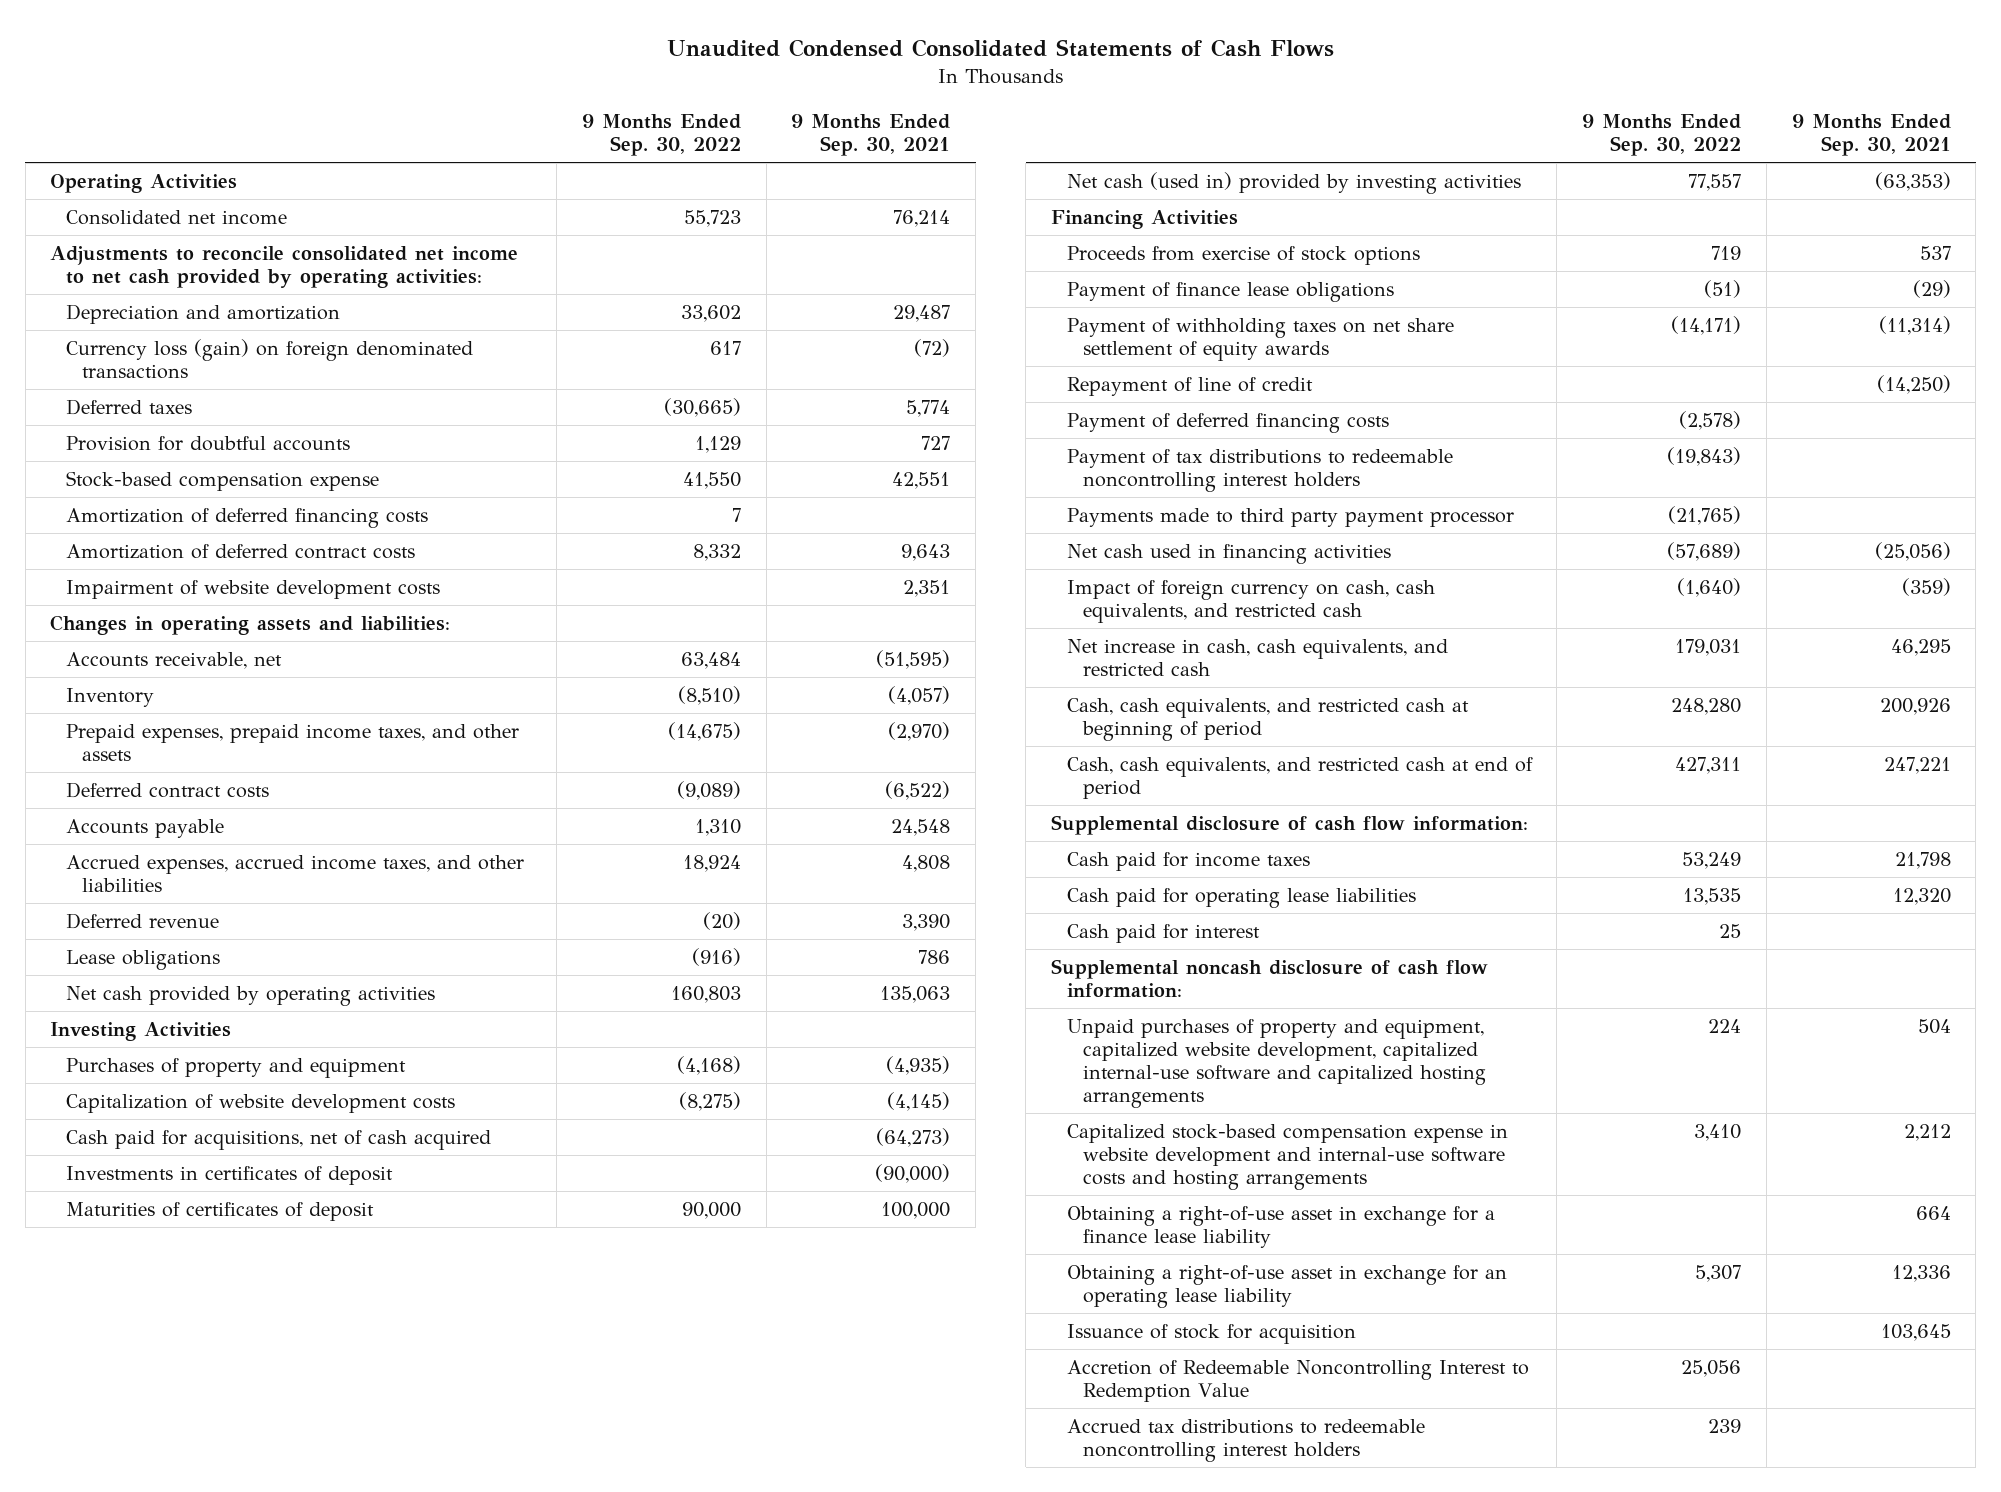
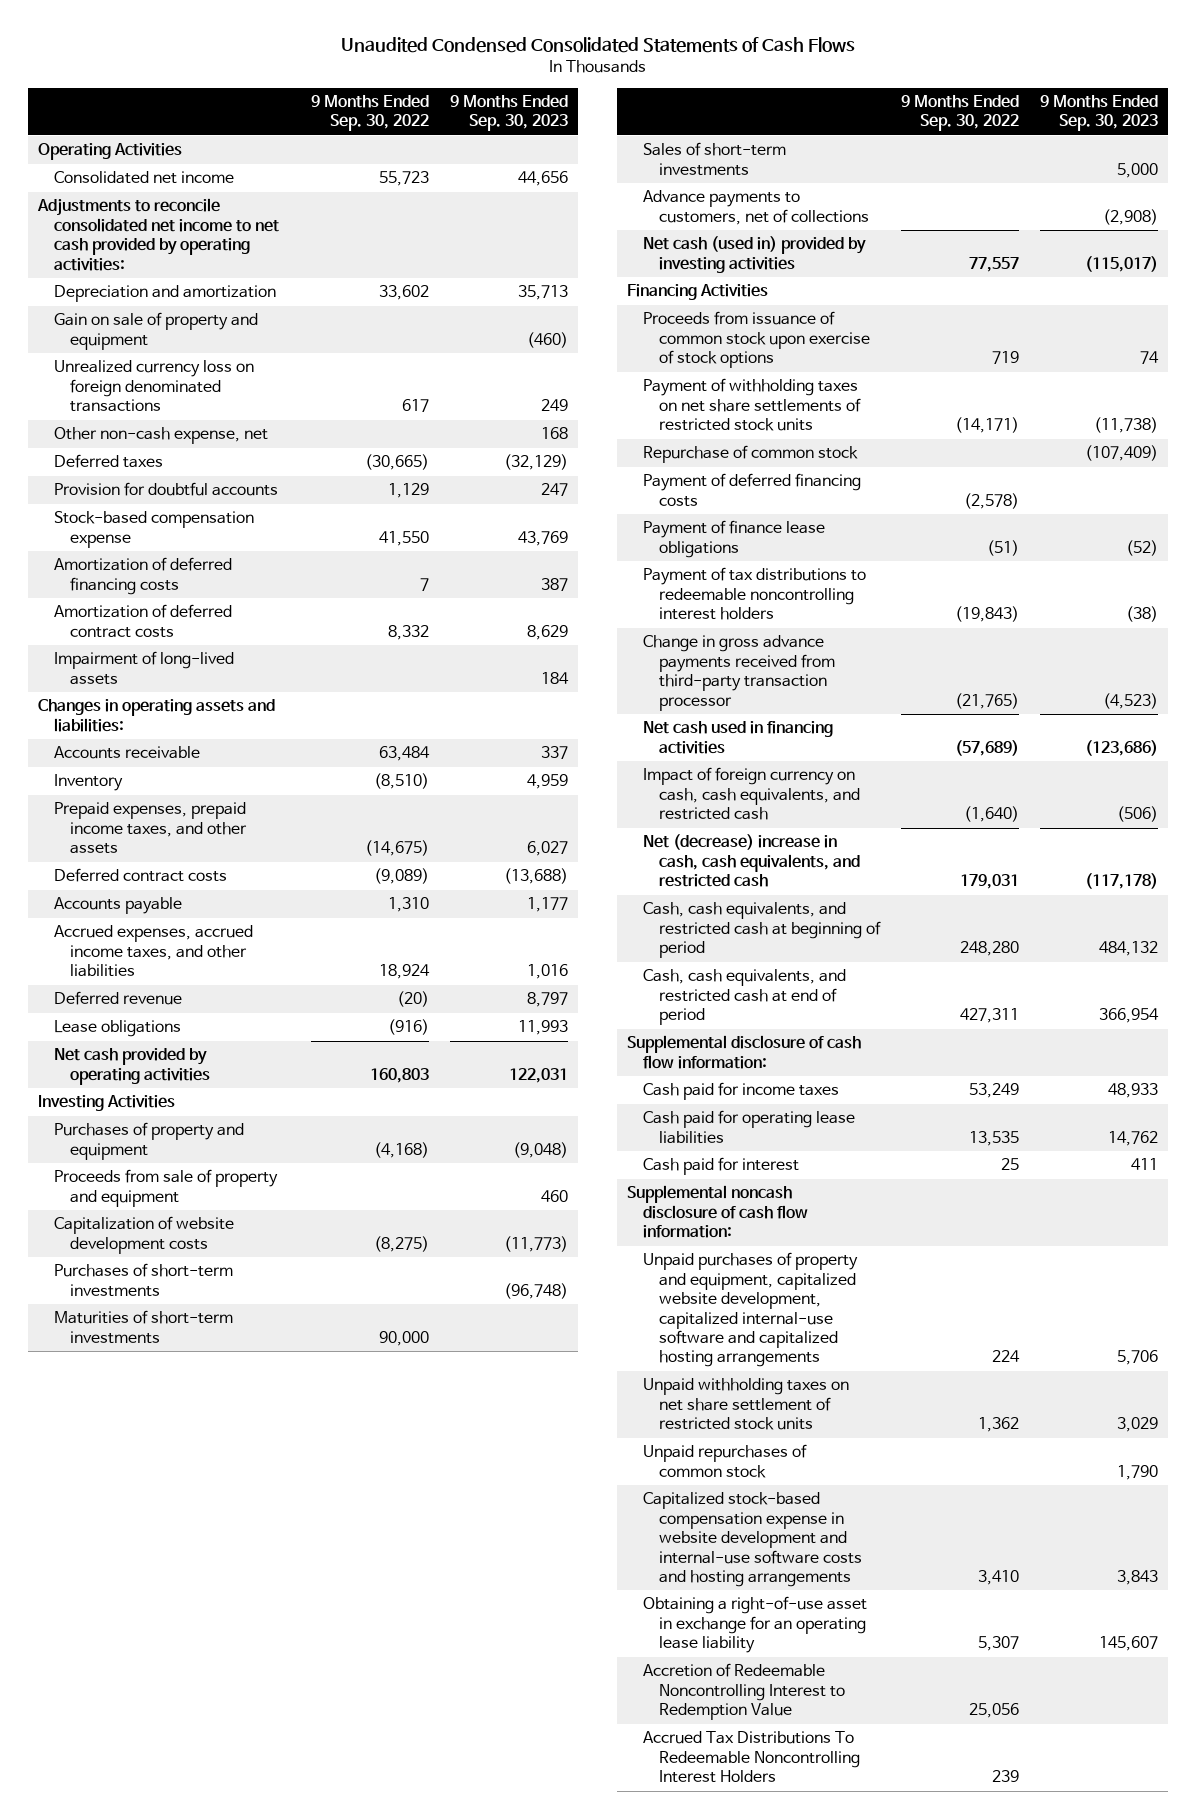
[791,114,951,157] 9 Months Ended Sep. 30, 2021 -> none
none -> [450,94,569,132] 9 Months Ended Sep. 30, 2023
none -> [53,312,258,350] Gain on sale of property and equipment
[66,338,474,380] Currency loss (gain) on foreign denominated transactions -> [53,360,254,413] Unrealized currency loss on foreign denominated transactions
none -> [53,427,268,445] Other non-cash expense, net
[66,579,441,599] Impairment of website development costs -> none
none -> [53,651,234,685] Impairment of long-lived assets
[66,651,283,669] Accounts receivable, net -> [53,746,200,760] Accounts receivable
none -> [53,1169,278,1207] Proceeds from sale of property and equipment
[66,1129,492,1150] Cash paid for acquisitions, net of cash acquired -> none
[66,1165,394,1185] Investments in certificates of deposit -> none
[66,1201,375,1221] Maturities of certificates of deposit -> none
none -> [53,1263,233,1297] Purchases of short-term investments
none -> [53,1310,233,1344] Maturities of short-term investments
none -> [643,142,787,176] Sales of short-term investments
none -> [643,190,870,225] Advance payments to customers, net of collections
[1066,376,1313,396] Repayment of line of credit -> none
[1066,245,1420,265] Proceeds from exercise of stock options -> [643,311,871,369] Proceeds from issuance of common stock upon exercise of stock options
[1066,317,1454,362] Payment of withholding taxes on net share settlement of equity awards -> [643,378,862,432] Payment of withholding taxes on net share settlements of restricted stock units
none -> [643,445,859,464] Repurchase of common stock
[1066,281,1394,302] Payment of finance lease obligations -> [643,520,826,558] Payment of finance lease obligations
[1066,507,1514,527] Payments made to third party payment processor -> [643,635,836,711] Change in gross advance payments received from third-party transaction processor
[1066,638,1448,677] Net increase in cash, cash equivalents, and restricted cash -> [643,834,861,888] Net (decrease) increase in cash, cash equivalents, and restricted cash
none -> [643,1378,850,1431] Unpaid withholding taxes on net share settlement of restricted stock units
none -> [643,1444,808,1478] Unpaid repurchases of common stock
[1066,1205,1495,1249] Obtaining a right-of-use asset in exchange for a finance lease liability -> none
[1066,1323,1356,1344] Issuance of stock for acquisition -> none
[1066,1418,1425,1463] Accrued tax distributions to redeemable noncontrolling interest holders -> [643,1731,861,1784] Accrued Tax Distributions To Redeemable Noncontrolling Interest Holders

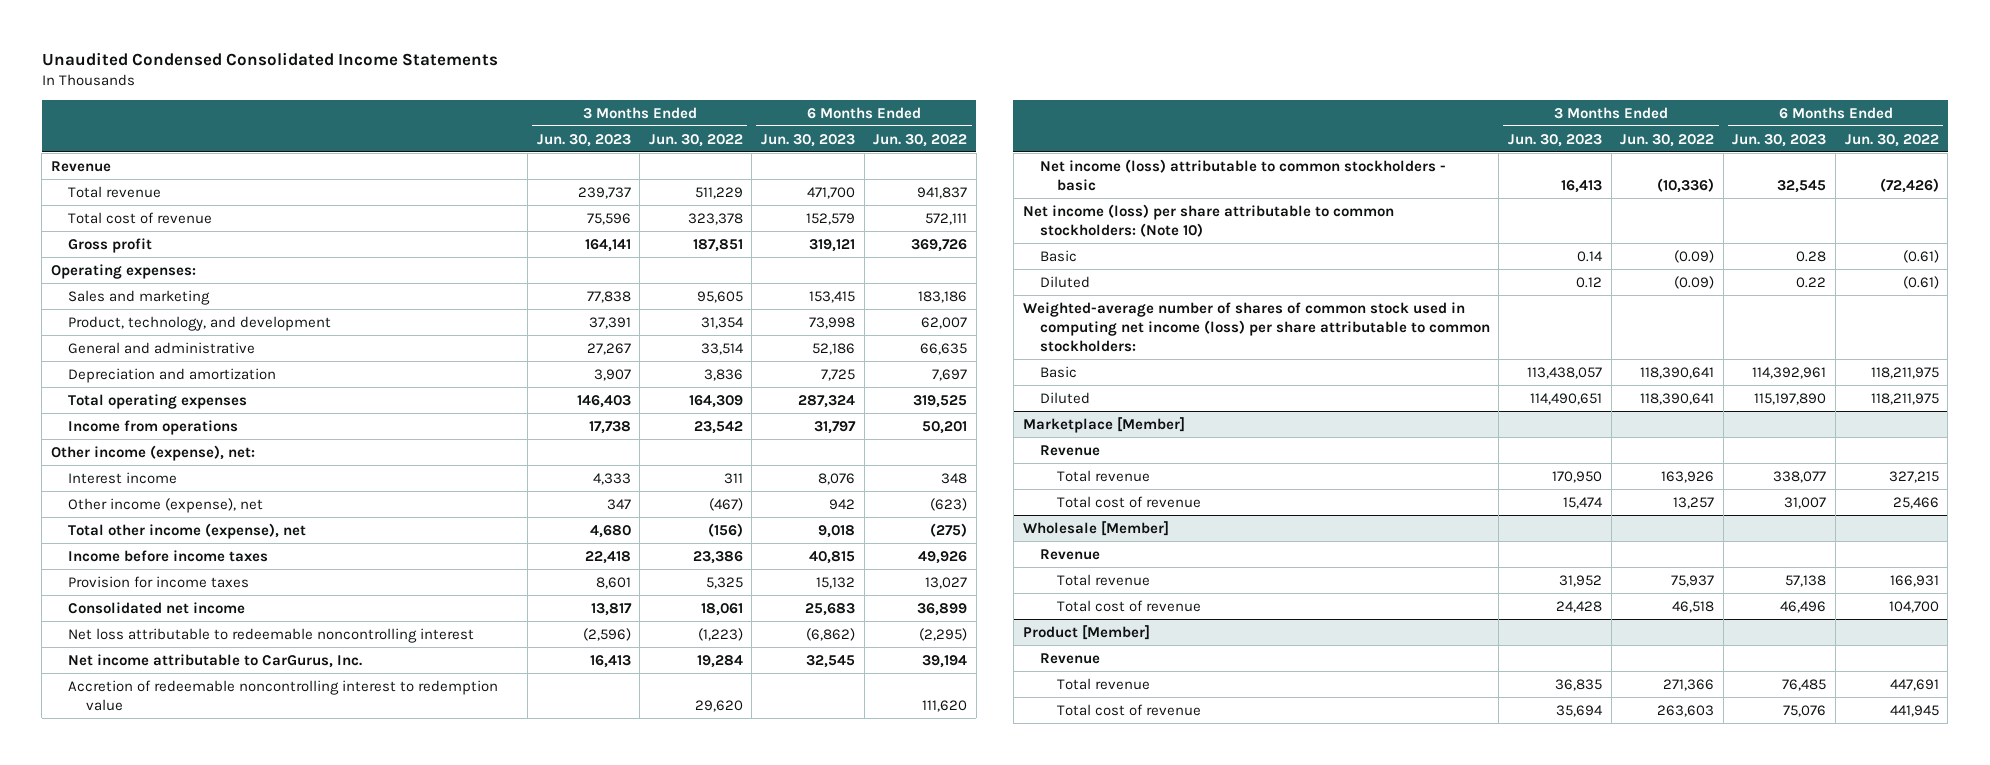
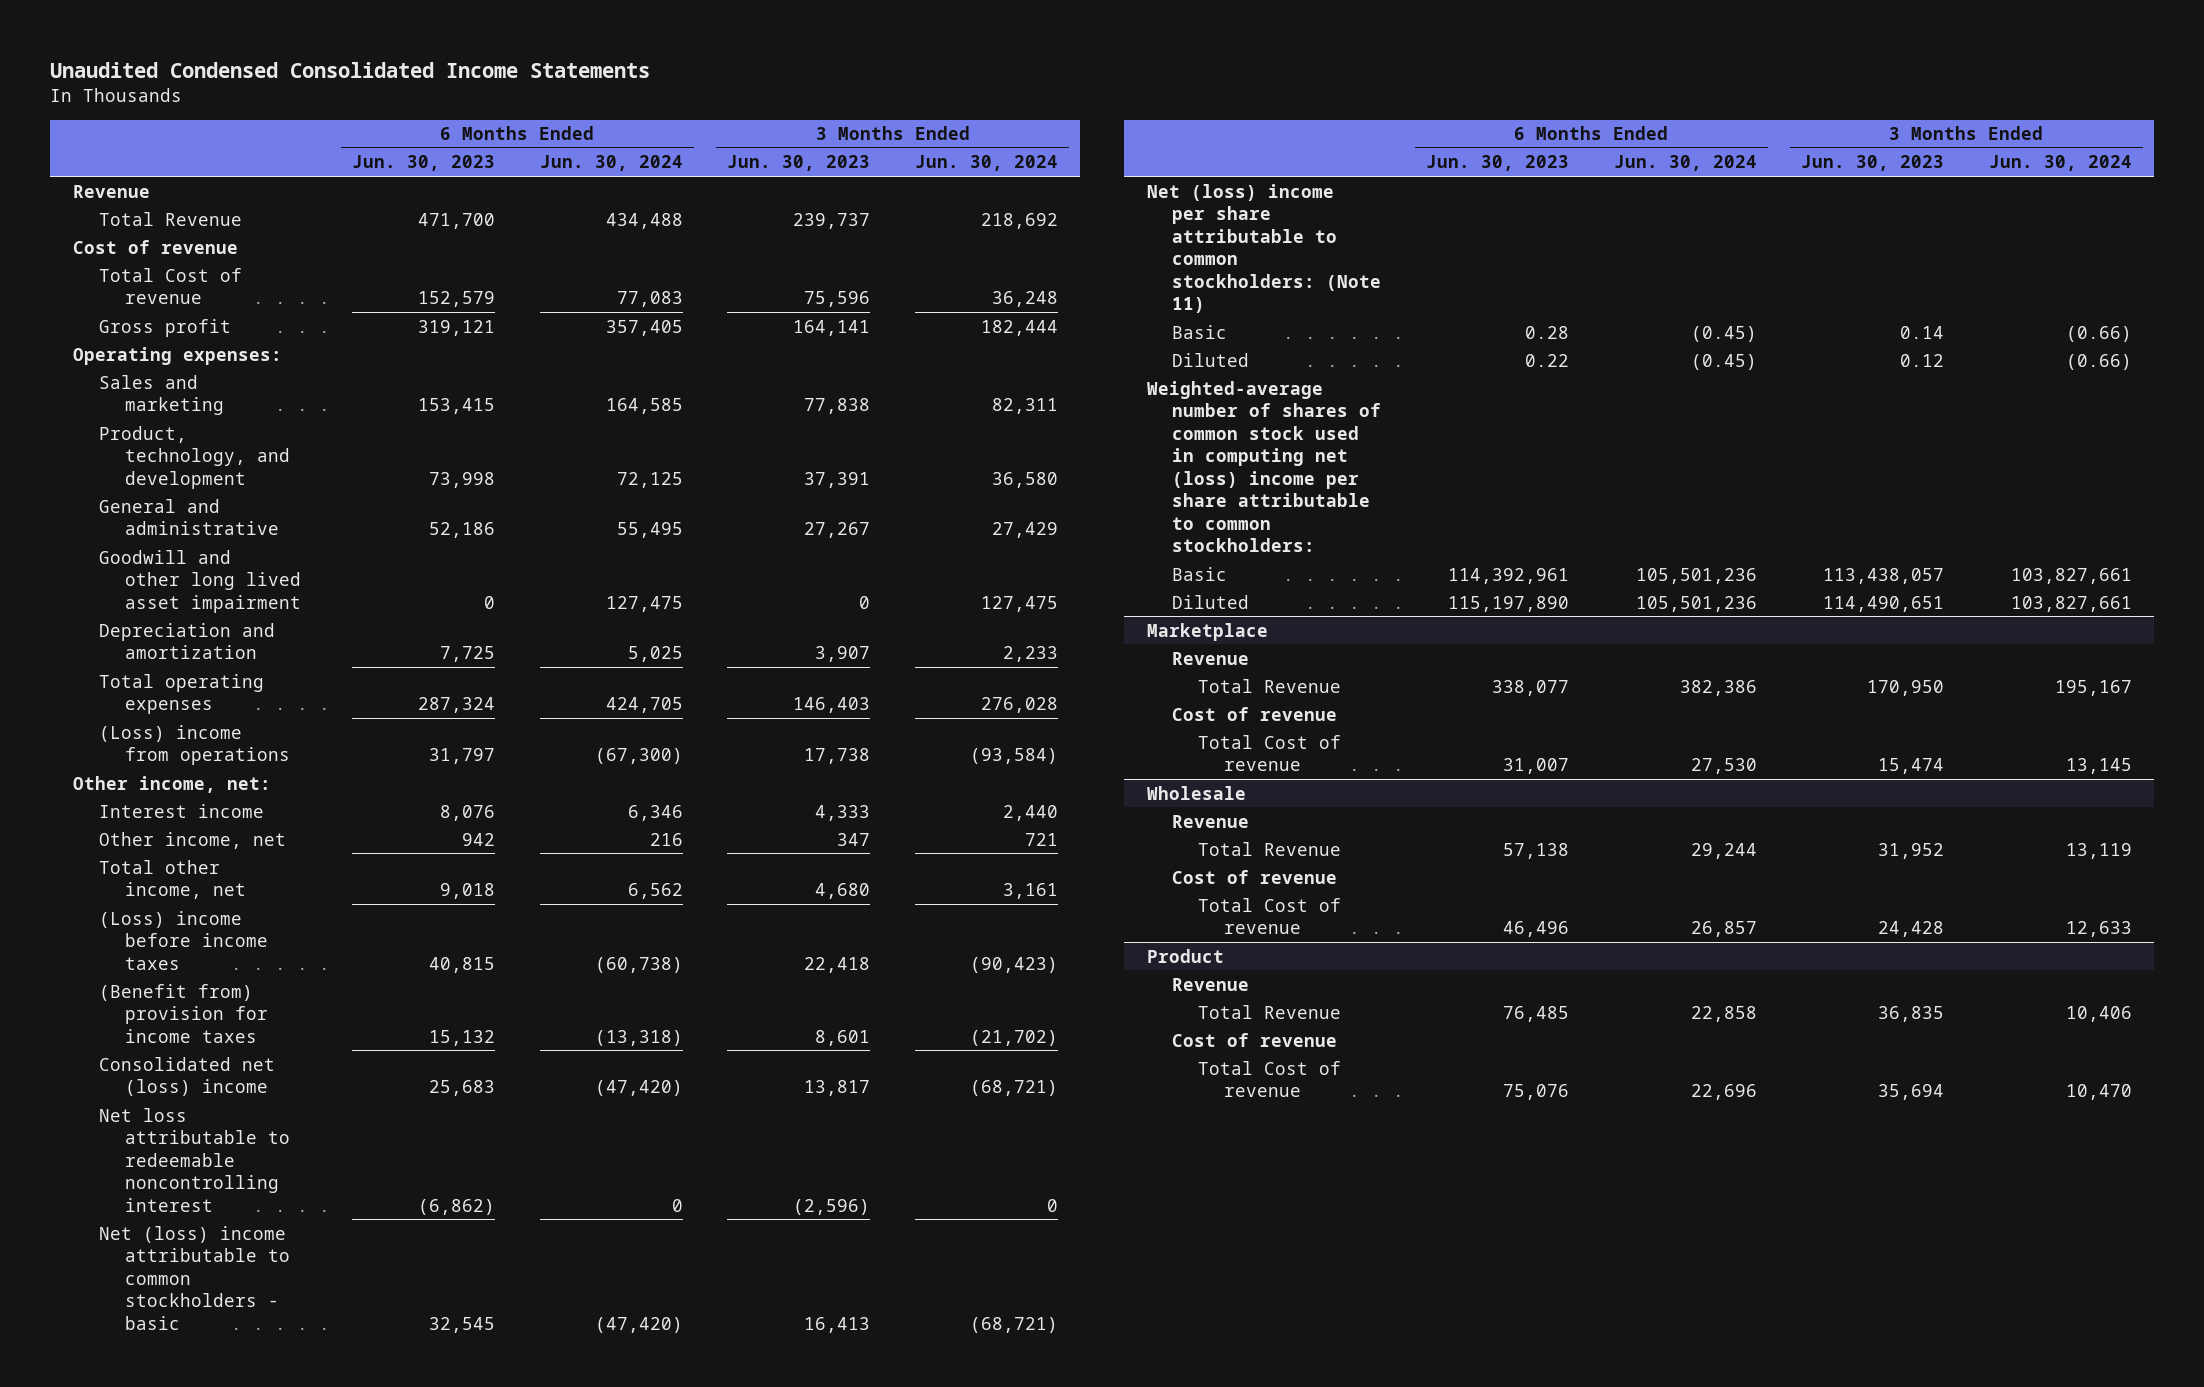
[648,133,743,147] Jun. 30, 2022 -> none
[873,133,968,147] Jun. 30, 2022 -> none
none -> [539,155,683,172] Jun. 30, 2024
none -> [914,155,1058,172] Jun. 30, 2024
[68,185,162,198] Total revenue -> [98,211,242,226] Total Revenue
none -> [72,239,238,254] Cost of revenue
[68,211,213,224] Total cost of revenue -> [98,267,242,305] Total Cost of revenue
none -> [98,549,301,613] Goodwill and other long lived asset impairment
[68,419,239,435] Income from operations -> [98,724,290,766] (Loss) income from operations
[51,444,256,461] Other income (expense), net: -> [72,775,271,793] Other income, net:
[68,497,264,513] Other income (expense), net -> [98,831,286,849] Other income, net
[68,522,307,539] Total other income (expense), net -> [98,859,246,900] Total other income, net
[68,549,269,562] Income before income taxes -> [98,910,268,970] (Loss) income before income taxes
[68,575,250,588] Provision for income taxes -> [98,983,268,1043] (Benefit from) provision for income taxes
[68,601,246,614] Consolidated net income -> [98,1056,275,1097] Consolidated net (loss) income
[68,653,363,668] Net income attributable to CarGurus, Inc. -> none
[68,679,499,711] Accretion of redeemable noncontrolling interest to redemption value -> none
[1039,158,1446,191] Net income (loss) attributable to common stockholders - basic -> [98,1225,290,1330] Net (loss) income attributable to common stockholders - basic
[1022,203,1394,237] Net income (loss) per share attributable to common stockholders: (Note 10) -> [1146,183,1382,314] Net (loss) income per share attributable to common stockholders: (Note 11)
[1022,301,1490,353] Weighted-average number of shares of common stock used in computing net income (loss) per share attributable to common stockholders: -> [1146,380,1382,553] Weighted-average number of shares of common stock used in computing net (loss) income per share attributable to common stockholders:
[1022,416,1185,433] Marketplace [Member] -> [1146,622,1268,641] Marketplace
[1057,469,1151,482] Total revenue -> [1198,678,1342,693] Total Revenue
none -> [1172,706,1338,721] Cost of revenue
[1057,495,1202,508] Total cost of revenue -> [1198,734,1342,772] Total Cost of revenue
[1022,520,1169,536] Wholesale [Member] -> [1146,785,1246,800] Wholesale
[1057,573,1151,586] Total revenue -> [1198,841,1342,856] Total Revenue
none -> [1172,869,1338,884] Cost of revenue
[1057,599,1202,612] Total cost of revenue -> [1198,897,1342,935] Total Cost of revenue
[1022,624,1150,640] Product [Member] -> [1146,948,1224,963] Product
[1057,677,1151,690] Total revenue -> [1198,1004,1342,1019] Total Revenue
none -> [1172,1032,1338,1047] Cost of revenue
[1057,703,1202,716] Total cost of revenue -> [1198,1060,1342,1098] Total Cost of revenue

